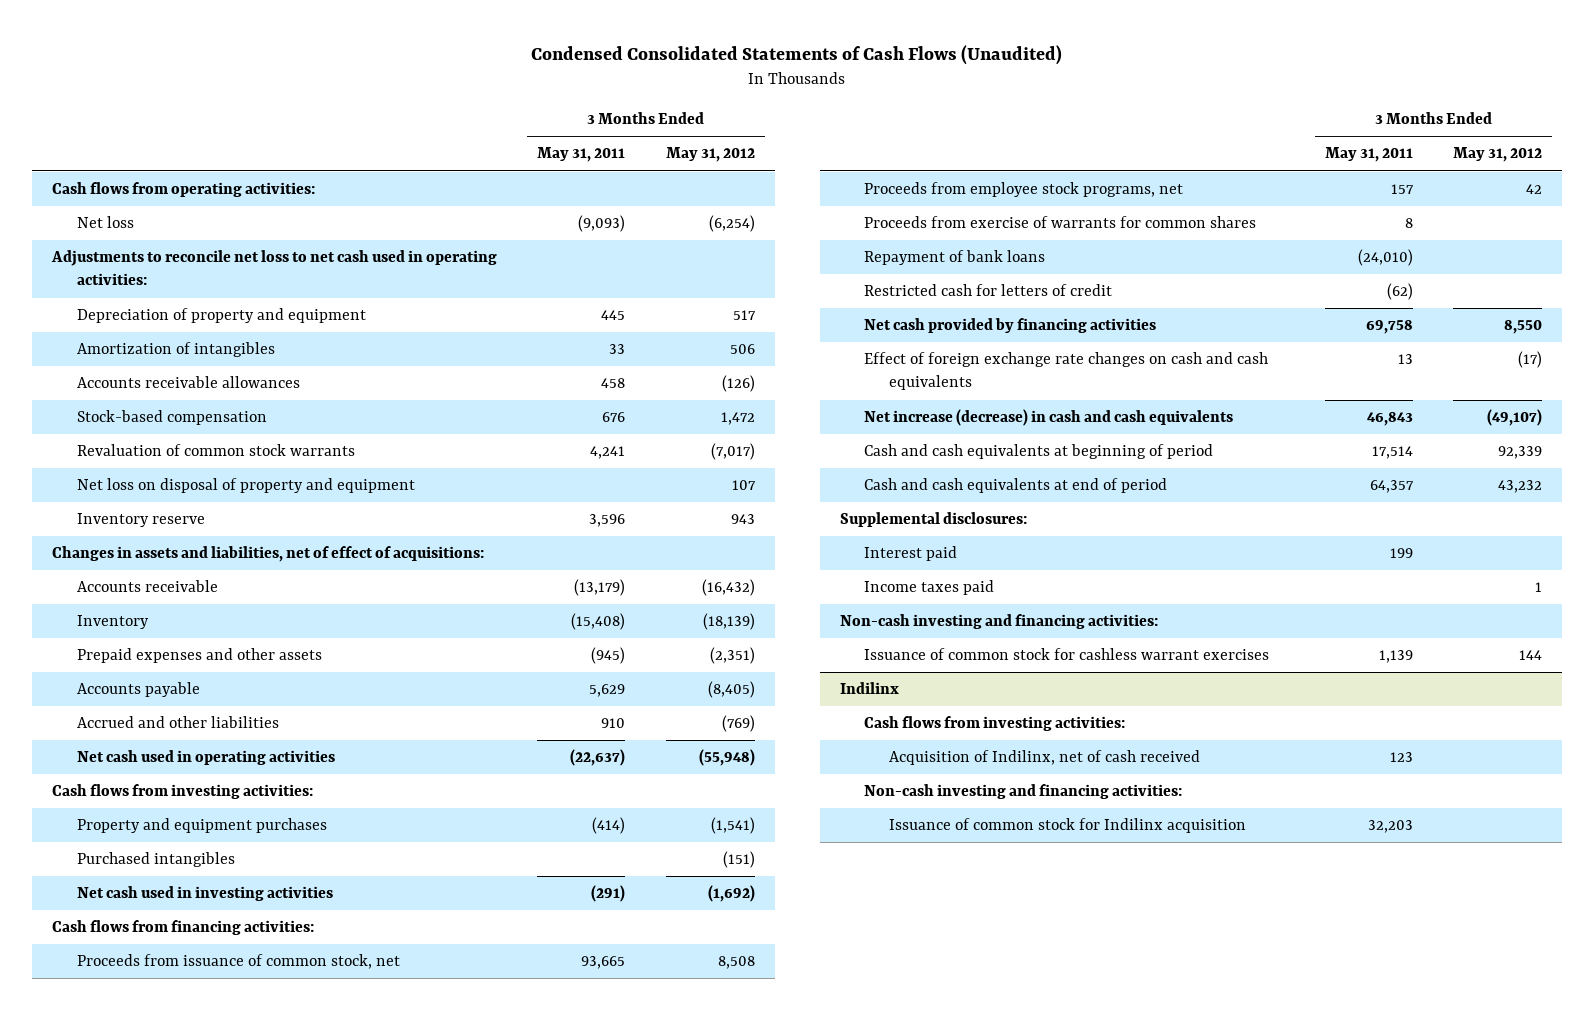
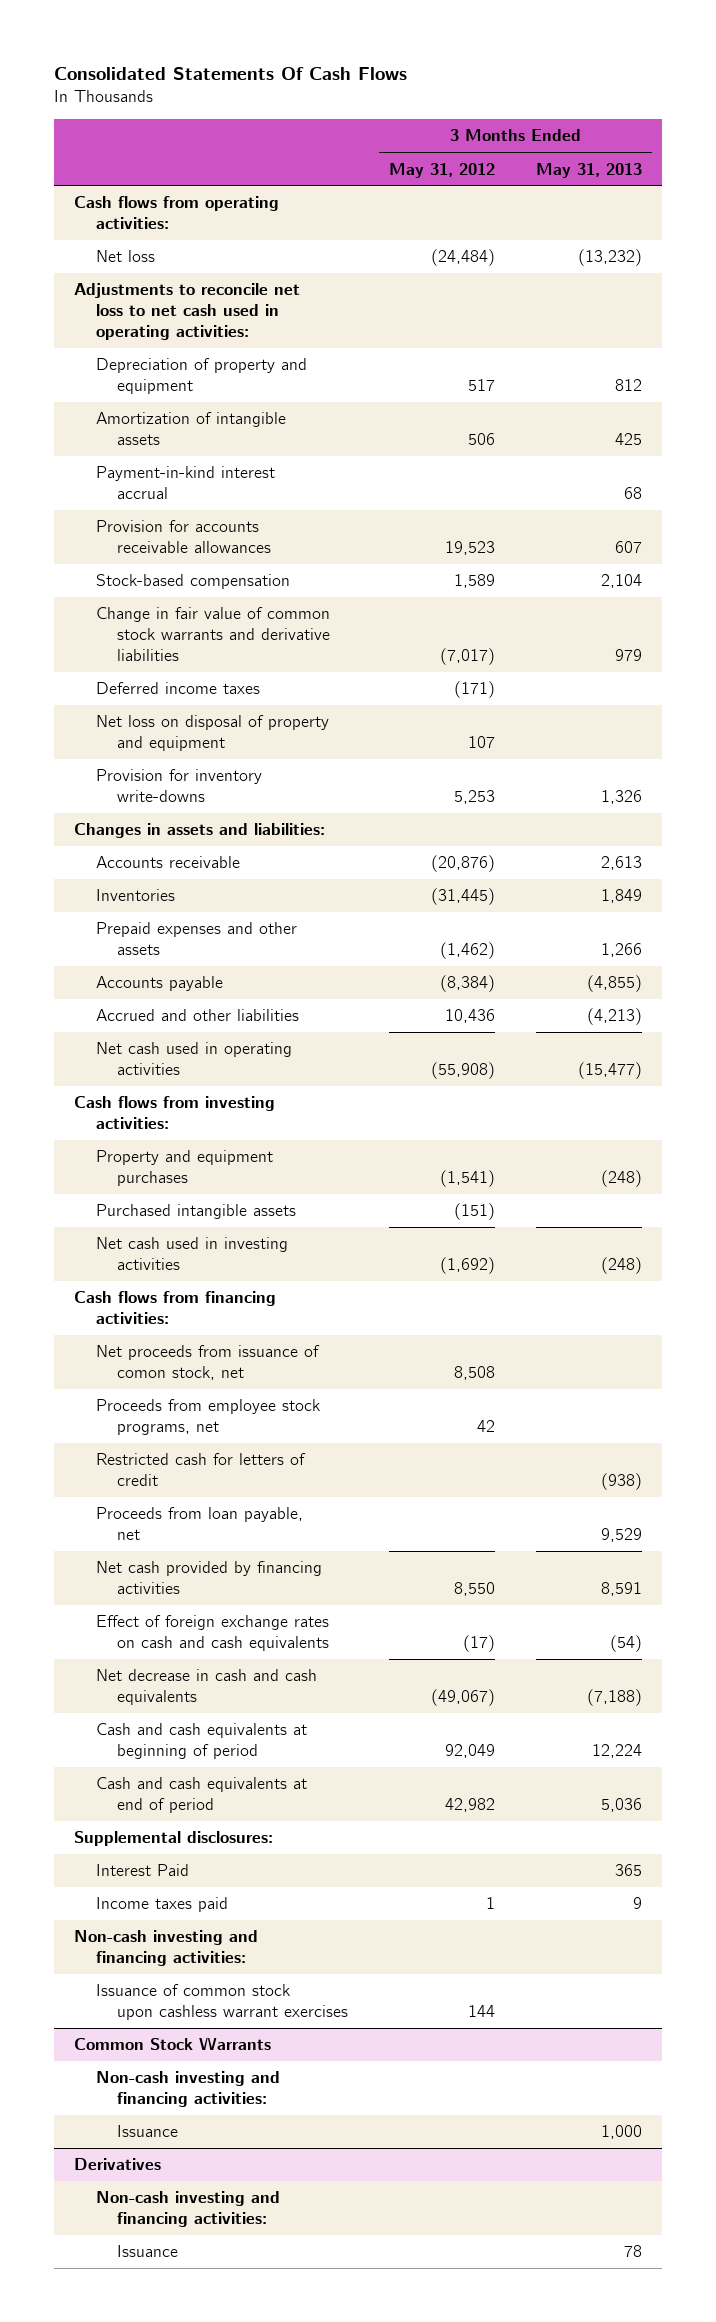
[531,44,1063,65] Condensed Consolidated Statements of Cash Flows (Unaudited) -> [54,66,408,80] Consolidated Statements Of Cash Flows
[537,147,626,163] May 31, 2011 -> none
none -> [536,162,643,178] May 31, 2013
[708,215,755,233] (6,254) -> [431,249,496,267] (24,484)
[76,342,275,358] Amortization of intangibles -> none
none -> [95,412,286,446] Amortization of intangible assets
none -> [95,466,275,500] Payment-in-kind interest accrual
[76,376,300,389] Accounts receivable allowances -> [95,520,272,554] Provision for accounts receivable allowances
[721,375,755,393] (126) -> [445,541,496,556] 19,523
[720,412,755,426] 1,472 -> [454,574,496,589] 1,589
[76,444,355,457] Revaluation of common stock warrants -> [95,607,331,662] Change in fair value of common stock warrants and derivative liabilities
none -> [95,682,260,695] Deferred income taxes
[76,513,205,528] Inventory reserve -> none
[76,615,149,630] Inventory -> none
none -> [95,769,262,803] Provision for inventory write-downs
[52,546,485,563] Changes in assets and liabilities, net of effect of acquisitions: -> [74,823,326,839] Changes in assets and liabilities:
[701,579,755,597] (16,432) -> [431,855,496,873] (20,876)
none -> [95,889,175,902] Inventories
[709,647,755,665] (2,351) -> [440,942,496,960] (1,462)
[707,681,755,699] (8,405) -> [440,975,496,993] (8,384)
[721,715,755,733] (769) -> [445,1009,496,1024] 10,436
[698,749,755,767] (55,948) -> [431,1062,496,1080] (55,908)
[76,852,235,868] Purchased intangibles -> [95,1204,296,1220] Purchased intangible assets
[76,954,400,970] Proceeds from issuance of common stock, net -> [95,1345,320,1381] Net proceeds from issuance of comon stock, net
[864,216,1257,229] Proceeds from exercise of warrants for common shares -> none
[864,250,1046,266] Repayment of bank loans -> none
none -> [95,1507,303,1541] Proceeds from loan payable, net
[864,352,1269,391] Effect of foreign exchange rate changes on cash and cash equivalents -> [95,1615,330,1652] Effect of foreign exchange rates on cash and cash equivalents
[864,409,1234,427] Net increase (decrease) in cash and cash equivalents -> [95,1669,317,1706] Net decrease in cash and cash equivalents
[1487,409,1543,427] (49,107) -> [431,1689,496,1707] (49,067)
[1498,446,1543,460] 92,339 -> [445,1744,496,1759] 92,049
[1498,480,1543,494] 43,232 -> [445,1798,496,1813] 42,982
[864,546,958,562] Interest paid -> [95,1864,189,1877] Interest Paid
[839,682,899,695] Indilinx -> none
[864,716,1126,732] Cash flows from investing activities: -> none
[888,750,1200,766] Acquisition of Indilinx, net of cash received -> none
[864,648,1270,661] Issuance of common stock for cashless warrant exercises -> [95,1984,349,2021] Issuance of common stock upon cashless warrant exercises
none -> [74,2037,272,2051] Common Stock Warrants
[888,818,1246,834] Issuance of common stock for Indilinx acquisition -> none
none -> [117,2125,179,2138] Issuance
none -> [74,2158,162,2171] Derivatives
none -> [95,2191,280,2228] Non-cash investing and financing activities:
none -> [117,2245,179,2258] Issuance

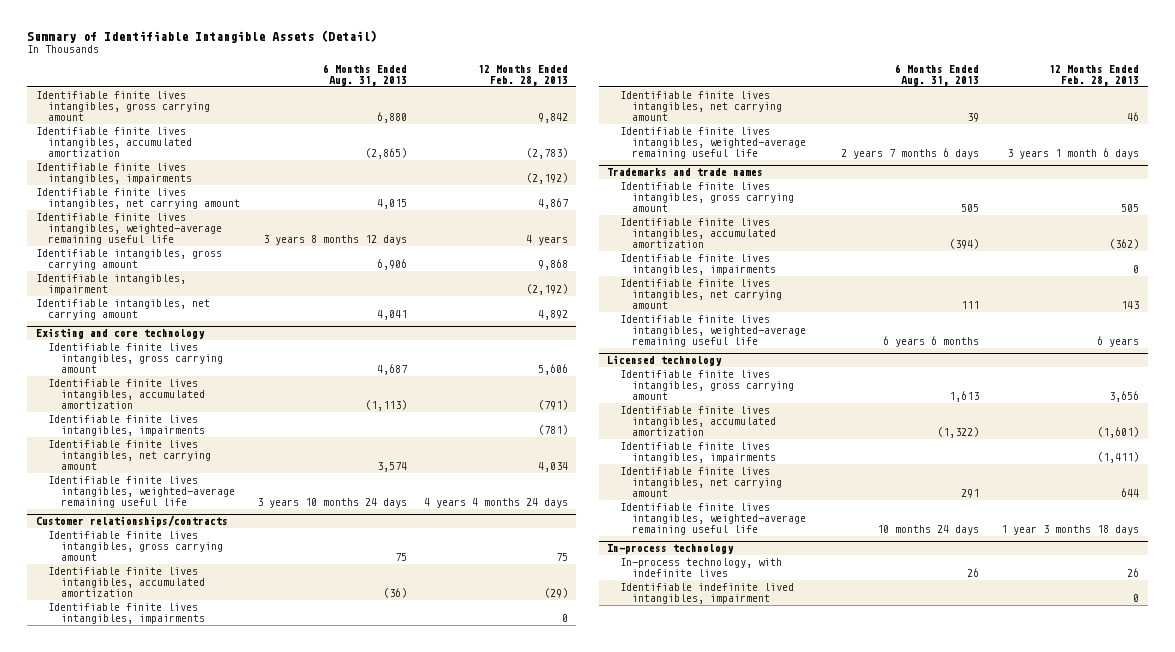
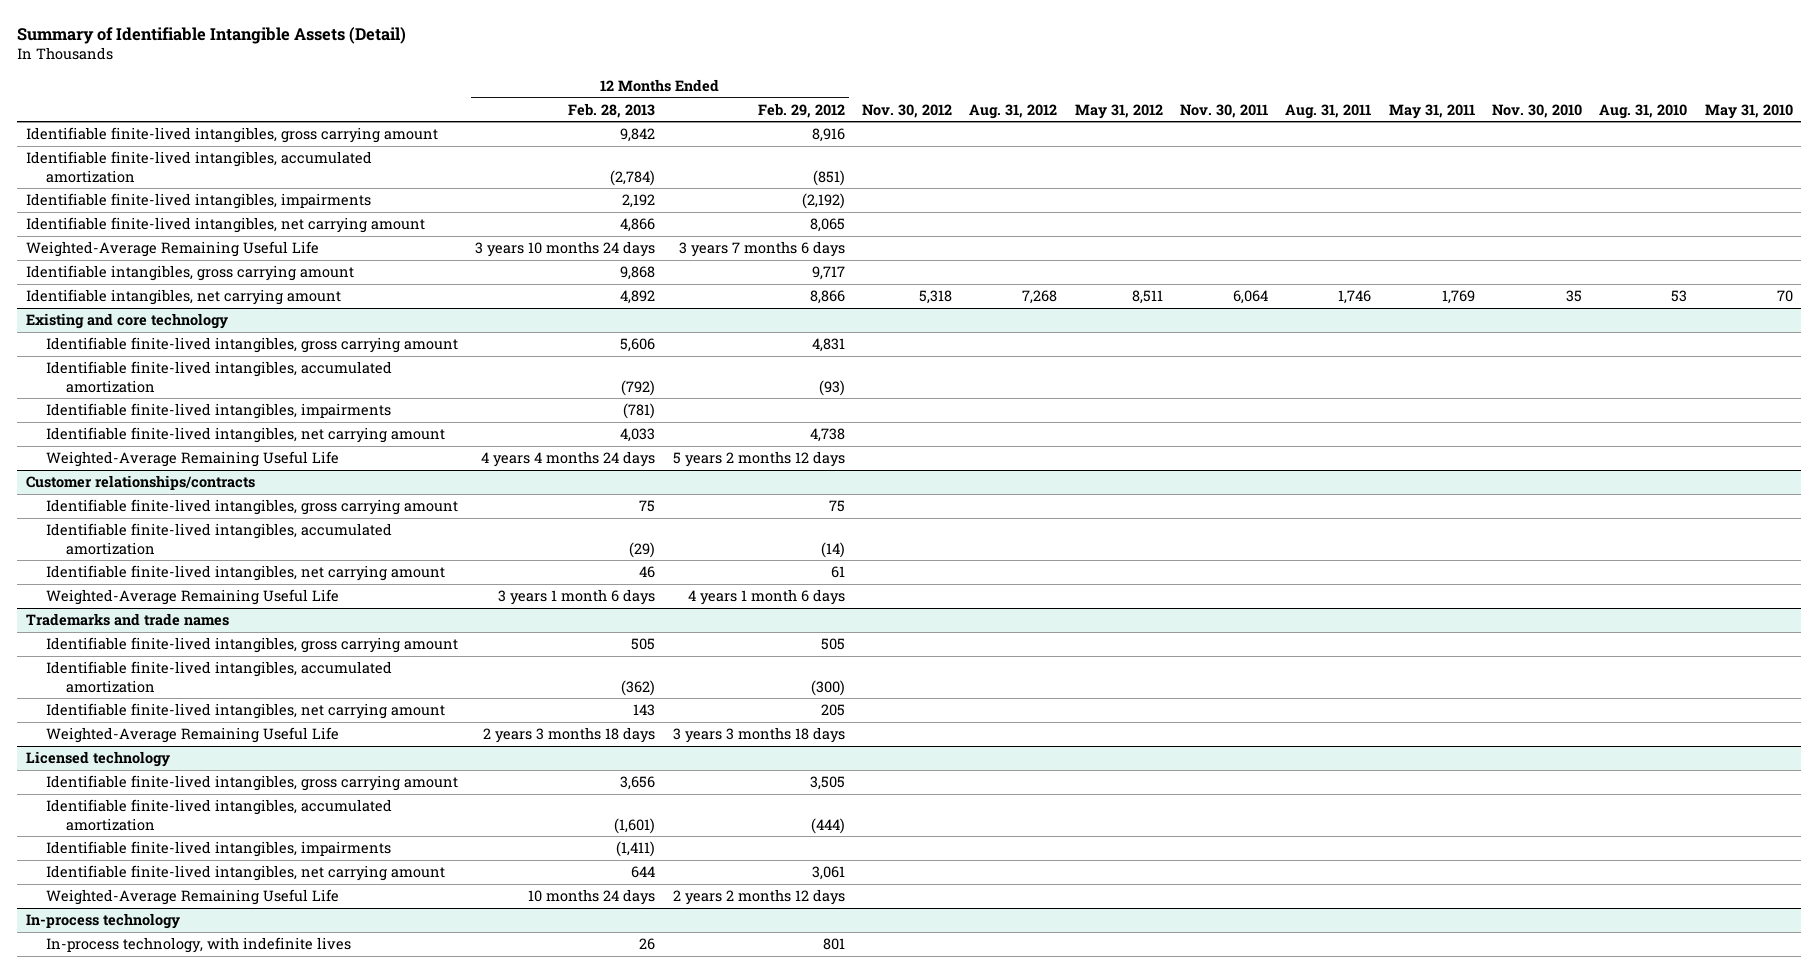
[323,64,408,87] 6 Months Ended Aug. 31, 2013 -> none
none -> [757,102,845,118] Feb. 29, 2012
none -> [861,103,952,118] Nov. 30, 2012
none -> [969,103,1058,119] Aug. 31, 2012
none -> [1074,103,1163,119] May 31, 2012
none -> [1180,103,1269,118] Nov. 30, 2011
none -> [1285,103,1372,119] Aug. 31, 2011
none -> [1388,103,1475,119] May 31, 2011
none -> [1492,103,1583,118] Nov. 30, 2010
none -> [1599,103,1688,119] Aug. 31, 2010
none -> [1704,103,1793,119] May 31, 2010
[35,90,211,121] Identifiable finite lives intangibles, gross carrying amount -> [26,127,439,144] Identifiable finite-lived intangibles, gross carrying amount
[35,126,193,157] Identifiable finite lives intangibles, accumulated amortization -> [26,151,373,183] Identifiable finite-lived intangibles, accumulated amortization
[525,147,568,159] (2,783) -> [610,169,656,186] (2,784)
[35,162,193,184] Identifiable finite lives intangibles, impairments -> [26,193,372,210] Identifiable finite-lived intangibles, impairments
[525,172,568,184] (2,192) -> [622,194,656,209] 2,192
[35,187,241,209] Identifiable finite lives intangibles, net carrying amount -> [26,217,426,234] Identifiable finite-lived intangibles, net carrying amount
[537,197,568,209] 4,867 -> [620,218,656,233] 4,866
[35,212,223,245] Identifiable finite lives intangibles, weighted-average remaining useful life -> [26,241,320,258] Weighted-Average Remaining Useful Life
[525,234,568,245] 4 years -> [475,241,656,258] 3 years 10 months 24 days
[35,273,186,295] Identifiable intangibles, impairment -> none
[48,342,223,373] Identifiable finite lives intangibles, gross carrying amount -> [45,337,458,354] Identifiable finite-lived intangibles, gross carrying amount
[48,378,205,409] Identifiable finite lives intangibles, accumulated amortization -> [45,361,392,393] Identifiable finite-lived intangibles, accumulated amortization
[537,399,568,410] (791) -> [621,379,656,396] (792)
[48,414,205,436] Identifiable finite lives intangibles, impairments -> [45,403,391,420] Identifiable finite-lived intangibles, impairments
[48,439,211,470] Identifiable finite lives intangibles, net carrying amount -> [45,427,445,444] Identifiable finite-lived intangibles, net carrying amount
[537,461,568,472] 4,034 -> [620,428,656,443] 4,033
[48,475,235,508] Identifiable finite lives intangibles, weighted-average remaining useful life -> [45,451,339,468] Weighted-Average Remaining Useful Life
[48,602,205,624] Identifiable finite lives intangibles, impairments -> none
[48,530,223,561] Identifiable finite lives intangibles, gross carrying amount -> [45,499,458,516] Identifiable finite-lived intangibles, gross carrying amount
[48,566,205,597] Identifiable finite lives intangibles, accumulated amortization -> [45,523,392,555] Identifiable finite-lived intangibles, accumulated amortization
[619,90,783,121] Identifiable finite lives intangibles, net carrying amount -> [45,565,445,582] Identifiable finite-lived intangibles, net carrying amount
[619,126,807,159] Identifiable finite lives intangibles, weighted-average remaining useful life -> [45,589,339,606] Weighted-Average Remaining Useful Life
[619,253,777,275] Identifiable finite lives intangibles, impairments -> none
[619,181,795,212] Identifiable finite lives intangibles, gross carrying amount -> [45,637,458,654] Identifiable finite-lived intangibles, gross carrying amount
[619,217,777,248] Identifiable finite lives intangibles, accumulated amortization -> [45,661,392,693] Identifiable finite-lived intangibles, accumulated amortization
[619,278,783,309] Identifiable finite lives intangibles, net carrying amount -> [45,703,445,720] Identifiable finite-lived intangibles, net carrying amount
[619,314,807,347] Identifiable finite lives intangibles, weighted-average remaining useful life -> [45,727,339,744] Weighted-Average Remaining Useful Life
[1097,335,1140,347] 6 years -> [483,727,656,744] 2 years 3 months 18 days
[619,369,795,400] Identifiable finite lives intangibles, gross carrying amount -> [45,775,458,792] Identifiable finite-lived intangibles, gross carrying amount
[619,405,777,436] Identifiable finite lives intangibles, accumulated amortization -> [45,799,392,831] Identifiable finite-lived intangibles, accumulated amortization
[619,441,777,463] Identifiable finite lives intangibles, impairments -> [45,841,391,858] Identifiable finite-lived intangibles, impairments
[619,466,783,497] Identifiable finite lives intangibles, net carrying amount -> [45,865,445,882] Identifiable finite-lived intangibles, net carrying amount
[619,502,807,535] Identifiable finite lives intangibles, weighted-average remaining useful life -> [45,889,339,906] Weighted-Average Remaining Useful Life
[1001,524,1140,535] 1 year 3 months 18 days -> [528,889,656,906] 10 months 24 days
[619,582,794,604] Identifiable indefinite lived intangibles, impairment -> none

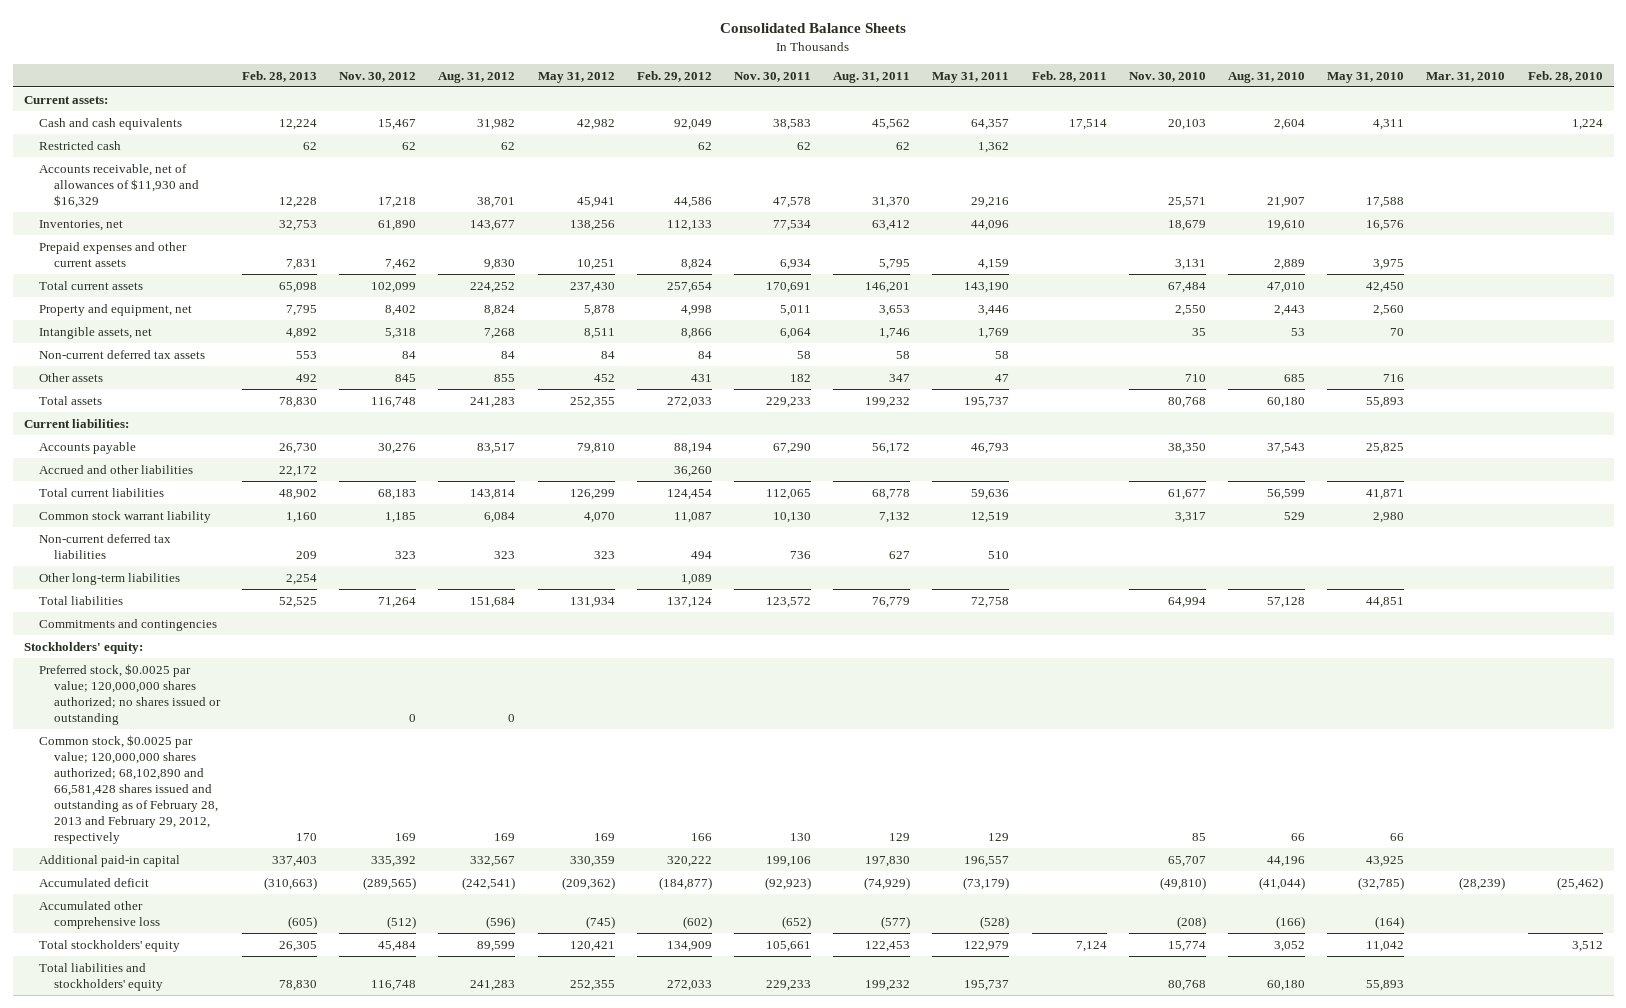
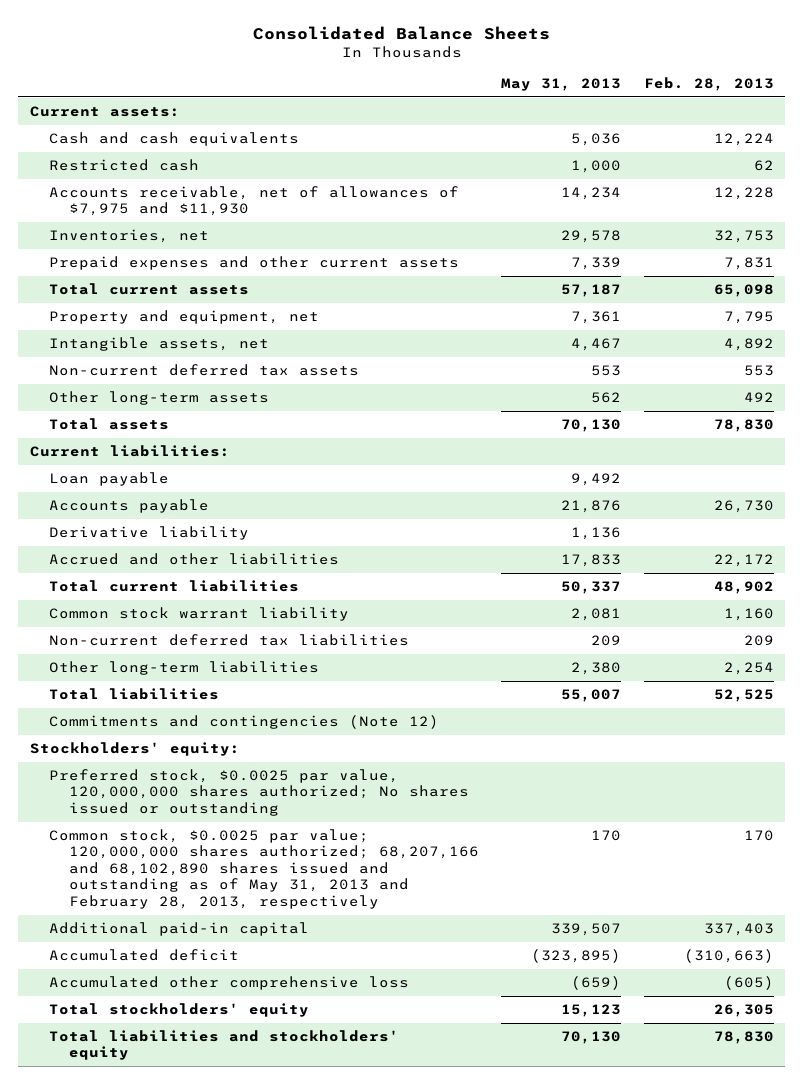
[339,71,417,82] Nov. 30, 2012 -> none
[438,71,516,83] Aug. 31, 2012 -> none
[537,71,615,83] May 31, 2012 -> none
[636,70,712,82] Feb. 29, 2012 -> none
[734,71,812,82] Nov. 30, 2011 -> none
[833,71,911,83] Aug. 31, 2011 -> none
[932,71,1010,83] May 31, 2011 -> none
[1031,70,1107,82] Feb. 28, 2011 -> none
[1128,71,1206,82] Nov. 30, 2010 -> none
[1227,71,1305,83] Aug. 31, 2010 -> none
[1327,71,1405,83] May 31, 2010 -> none
[1426,71,1506,82] Mar. 31, 2010 -> none
[1527,70,1603,82] Feb. 28, 2010 -> none
none -> [501,78,622,92] May 31, 2013
[38,163,199,208] Accounts receivable, net of allowances of $11,930 and $16,329 -> [49,185,460,217] Accounts receivable, net of allowances of $7,975 and $11,930
[38,372,103,382] Other assets -> [49,390,270,405] Other long-term assets
none -> [49,471,170,486] Loan payable
none -> [49,525,250,540] Derivative liability
[38,618,217,631] Commitments and contingencies -> [49,714,440,729] Commitments and contingencies (Note 12)
[38,663,221,725] Preferred stock, $0.0025 par value; 120,000,000 shares authorized; no shares issued or outstanding -> [49,768,470,816] Preferred stock, $0.0025 par value, 120,000,000 shares authorized; No shares issued or outstanding
[38,734,218,844] Common stock, $0.0025 par value; 120,000,000 shares authorized; 68,102,890 and 66,581,428 shares issued and outstanding as of February 28, 2013 and February 29, 2012, respectively -> [49,828,480,910] Common stock, $0.0025 par value; 120,000,000 shares authorized; 68,207,166 and 68,102,890 shares issued and outstanding as of May 31, 2013 and February 28, 2013, respectively

